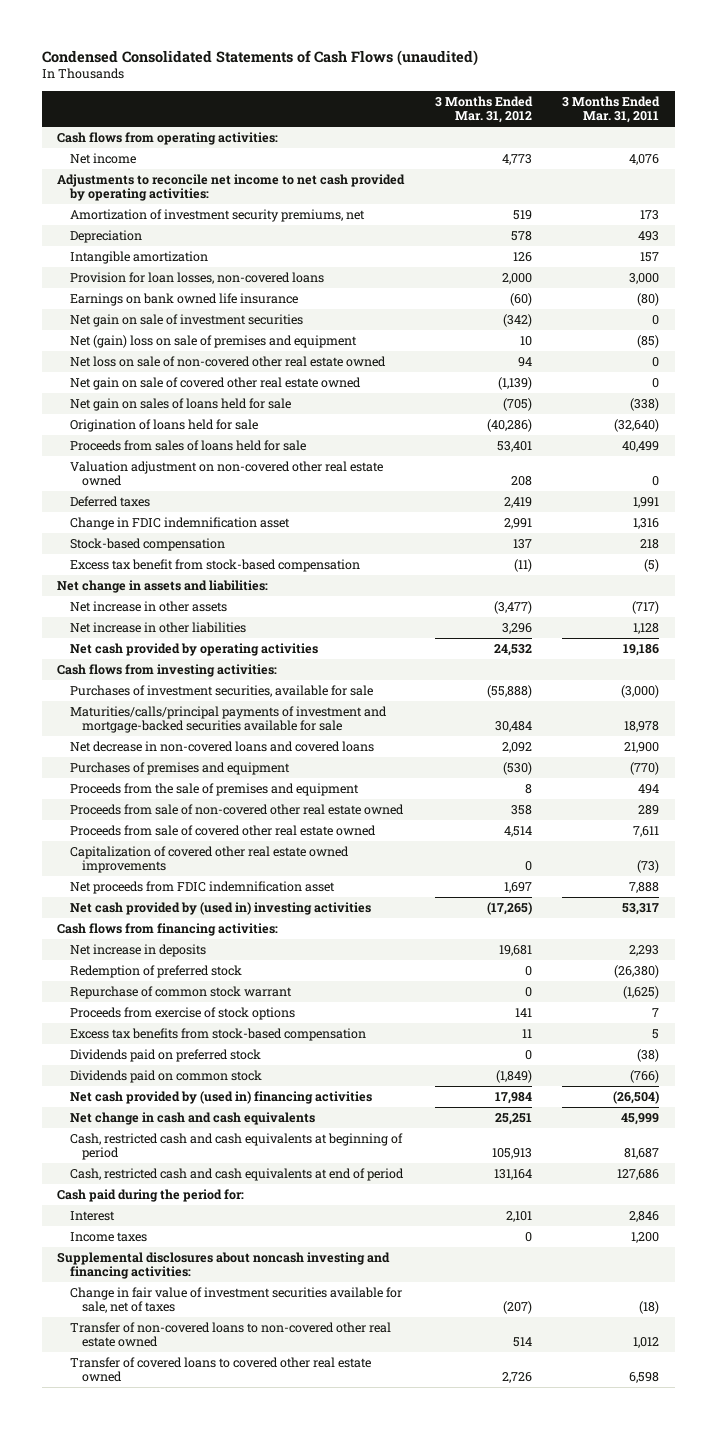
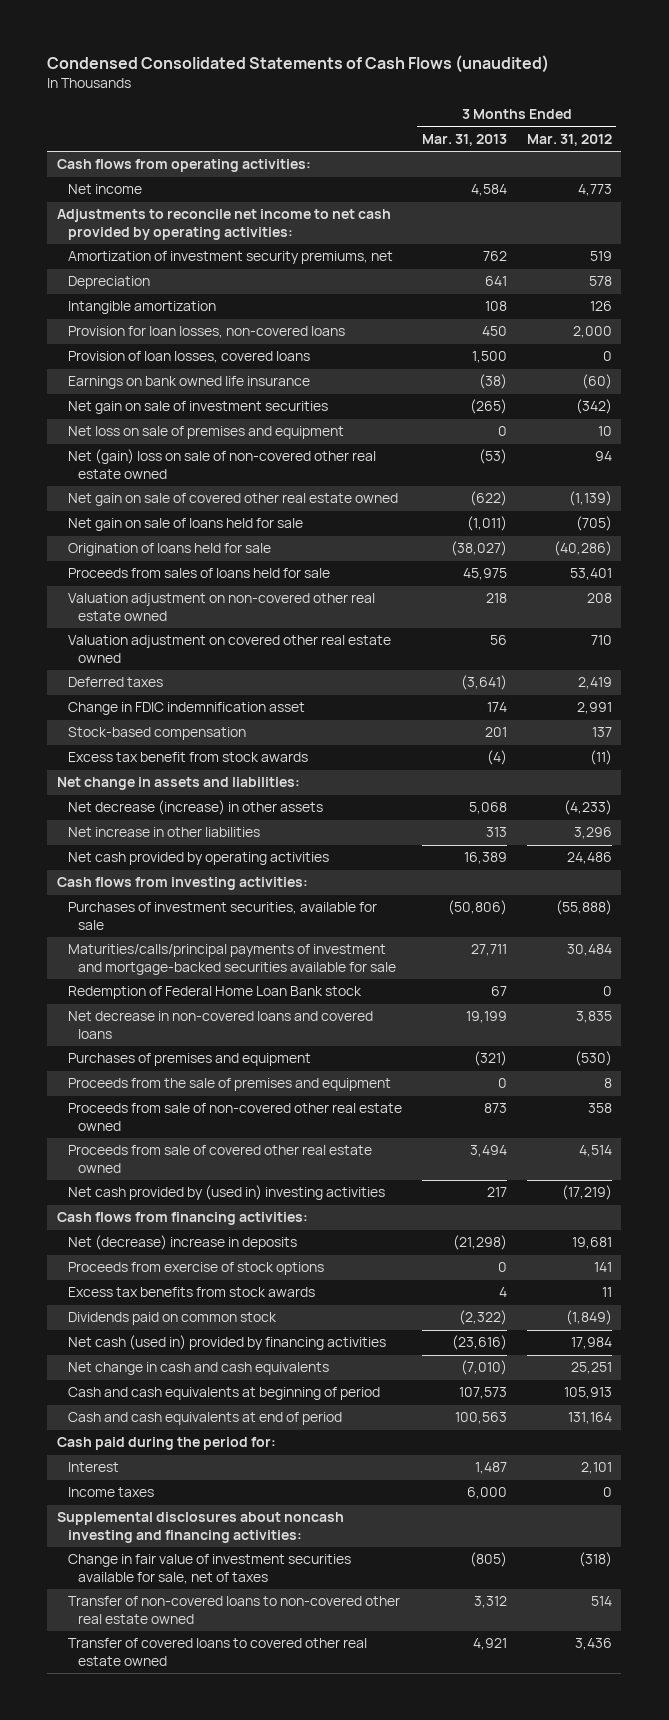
[562,95,661,124] 3 Months Ended Mar. 31, 2011 -> none
none -> [421,133,507,146] Mar. 31, 2013
none -> [67,351,310,364] Provision of loan losses, covered loans
[69,334,357,348] Net (gain) loss on sale of premises and equipment -> [67,426,344,440] Net loss on sale of premises and equipment
[69,355,386,367] Net loss on sale of non-covered other real estate owned -> [67,449,376,479] Net (gain) loss on sale of non-covered other real estate owned
[69,397,291,411] Net gain on sales of loans held for sale -> [67,518,303,532] Net gain on sale of loans held for sale
none -> [67,635,391,663] Valuation adjustment on covered other real estate owned
[69,558,360,572] Excess tax benefit from stock-based compensation -> [67,752,308,763] Excess tax benefit from stock awards
[69,600,227,612] Net increase in other assets -> [67,800,323,816] Net decrease (increase) in other assets
[493,600,532,614] (3,477) -> [563,800,612,816] (4,233)
[493,643,532,656] 24,532 -> [566,852,612,865] 24,486
none -> [67,986,362,1000] Redemption of Federal Home Loan Bank stock
[501,741,532,753] 2,092 -> [575,1011,612,1024] 3,835
[69,845,349,874] Capitalization of covered other real estate owned improvements -> none
[69,880,335,894] Net proceeds from FDIC indemnification asset -> none
[486,901,532,915] (17,265) -> [561,1185,612,1201] (17,219)
[69,964,242,978] Redemption of preferred stock -> none
[69,985,292,999] Repurchase of common stock warrant -> none
[69,943,206,957] Net increase in deposits -> [67,1235,297,1251] Net (decrease) increase in deposits
[69,1048,261,1062] Dividends paid on preferred stock -> none
[69,1027,366,1041] Excess tax benefits from stock-based compensation -> [67,1287,315,1298] Excess tax benefits from stock awards
[69,1090,372,1104] Net cash provided by (used in) financing activities -> [67,1335,386,1351] Net cash (used in) provided by financing activities
[69,1132,403,1161] Cash, restricted cash and cash equivalents at beginning of period -> [67,1387,380,1401] Cash and cash equivalents at beginning of period
[69,1167,404,1181] Cash, restricted cash and cash equivalents at end of period -> [67,1412,342,1426] Cash and cash equivalents at end of period
[502,1301,532,1315] (207) -> [578,1552,612,1568] (318)
[501,1372,532,1384] 2,726 -> [574,1638,612,1651] 3,436

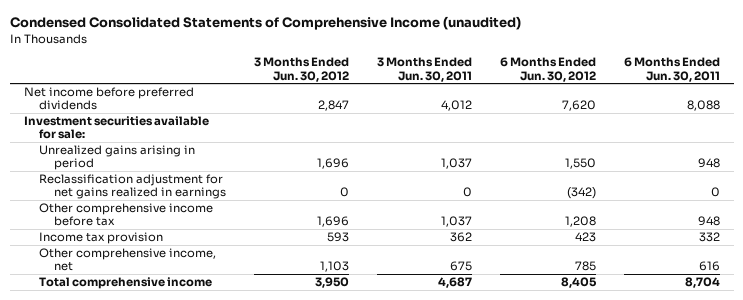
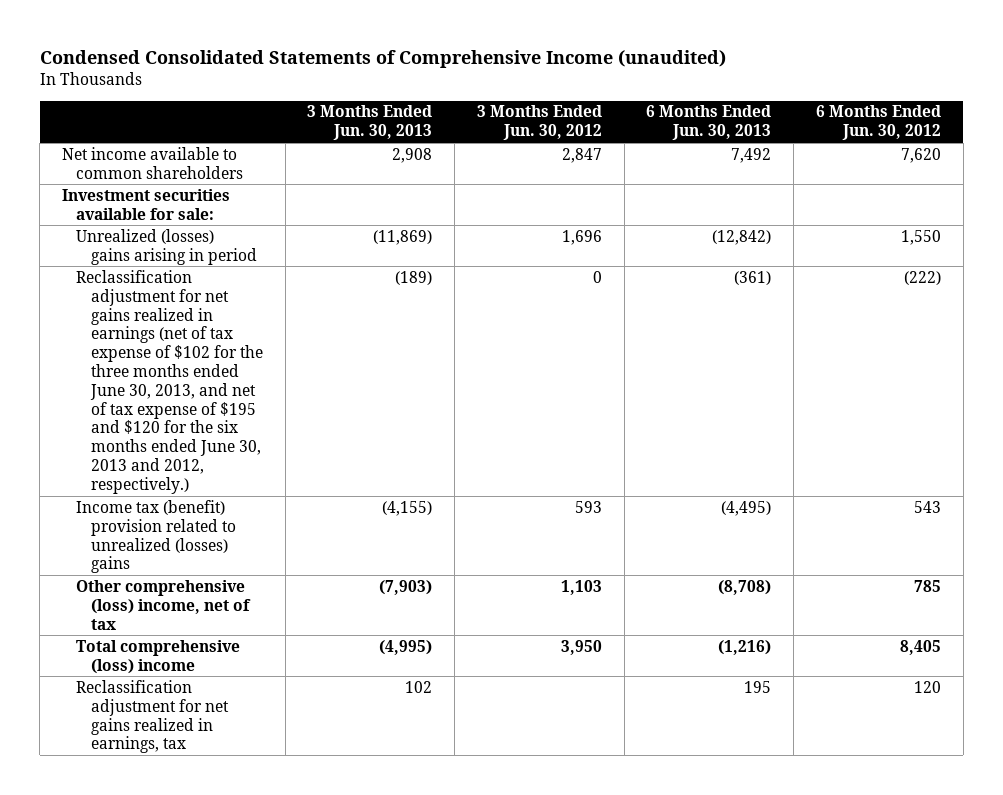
[376,57,472,82] 3 Months Ended Jun. 30, 2011 -> none
[623,57,720,82] 6 Months Ended Jun. 30, 2011 -> none
none -> [307,105,433,141] 3 Months Ended Jun. 30, 2013
none -> [646,105,772,141] 6 Months Ended Jun. 30, 2013
[23,87,194,111] Net income before preferred dividends -> [62,146,244,179] Net income available to common shareholders
[38,203,213,227] Other comprehensive income before tax -> none
[38,232,163,245] Income tax provision -> none
[38,145,195,171] Unrealized gains arising in period -> [76,228,257,265] Unrealized (losses) gains arising in period
[38,174,226,200] Reclassification adjustment for net gains realized in earnings -> [76,269,263,494] Reclassification adjustment for net gains realized in earnings (net of tax expense of $102 for the three months ended June 30, 2013, and net of tax expense of $195 and $120 for the six months ended June 30, 2013 and 2012, respectively.)
[566,187,596,200] (342) -> [903,270,941,285] (222)
none -> [76,499,236,574] Income tax (benefit) provision related to unrealized (losses) gains
[38,248,216,272] Other comprehensive income, net -> [76,579,251,630] Other comprehensive (loss) income, net of tax
[38,277,212,290] Total comprehensive income -> [76,639,241,674] Total comprehensive (loss) income
none -> [76,679,229,754] Reclassification adjustment for net gains realized in earnings, tax

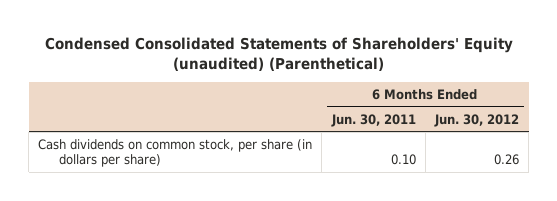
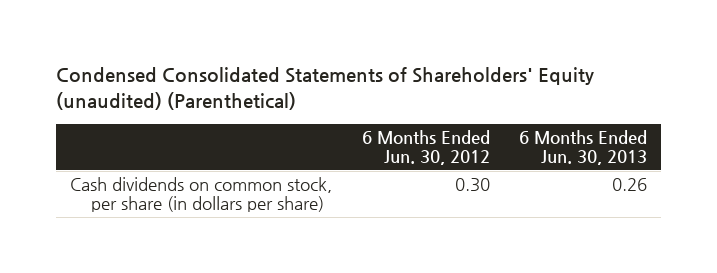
[330,113,416,127] Jun. 30, 2011 -> none
none -> [518,129,647,165] 6 Months Ended Jun. 30, 2013
[494,154,520,166] 0.26 -> [454,178,490,193] 0.30

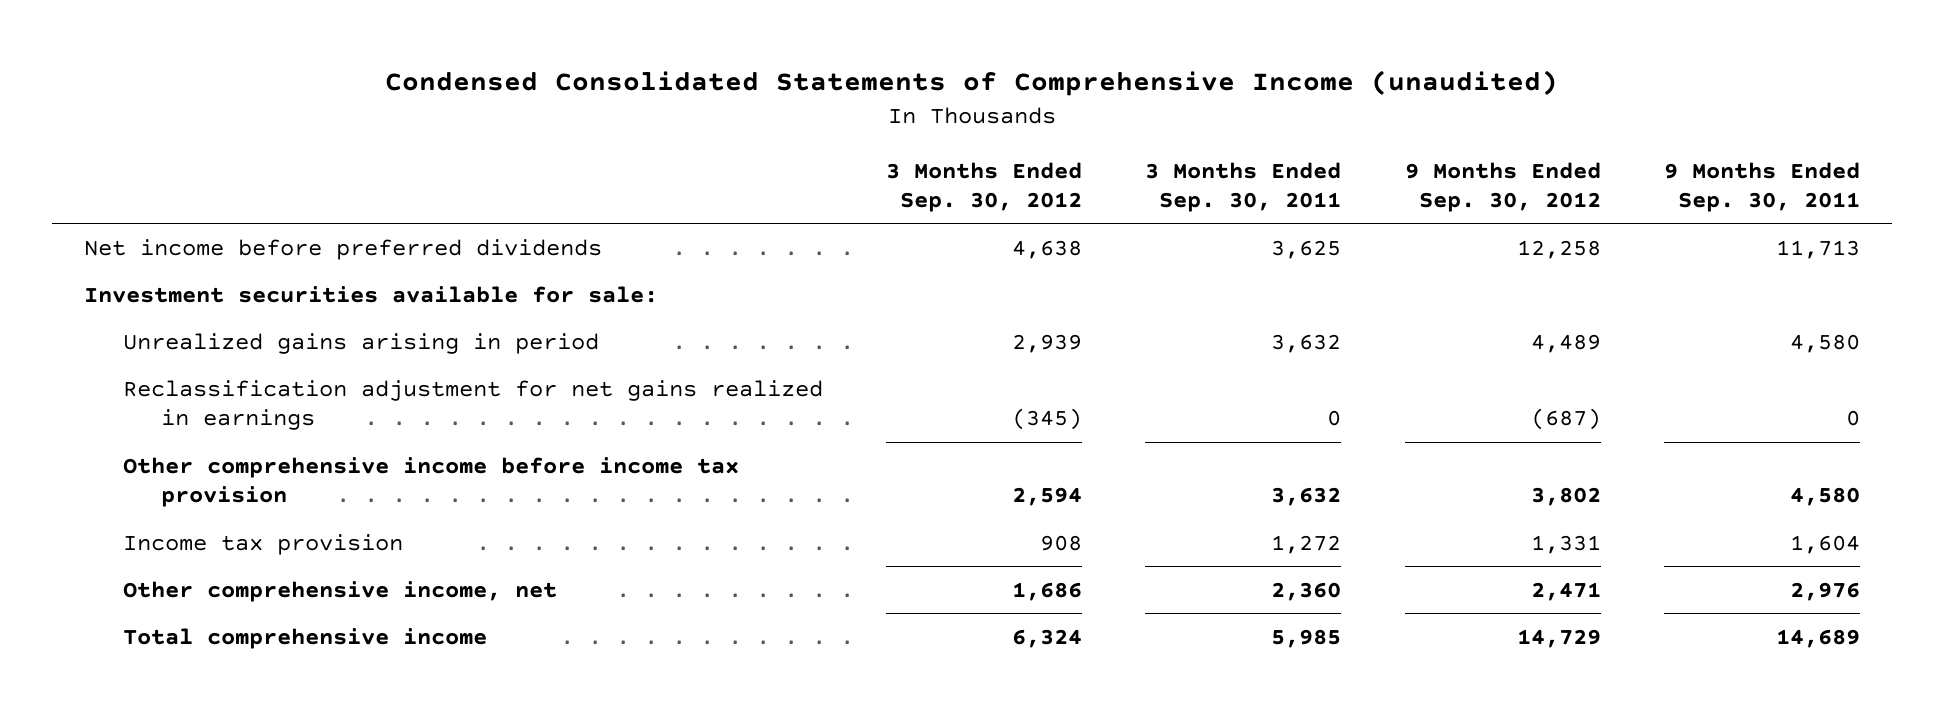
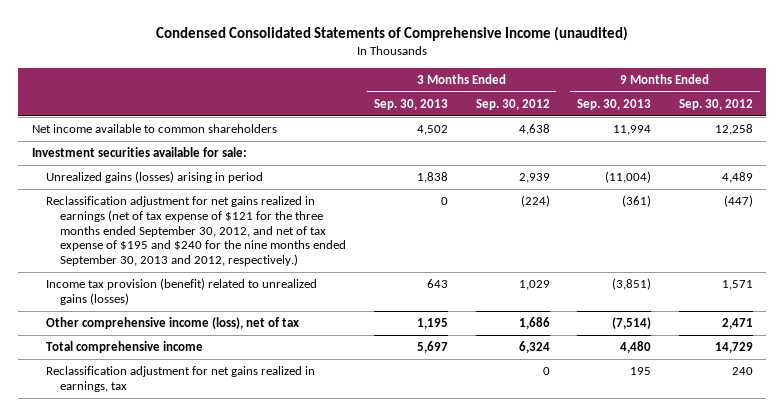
[1145,161,1342,212] 3 Months Ended Sep. 30, 2011 -> none
[1663,161,1860,212] 9 Months Ended Sep. 30, 2011 -> none
none -> [373,98,448,110] Sep. 30, 2013
none -> [577,98,652,110] Sep. 30, 2013
[83,238,602,260] Net income before preferred dividends -> [31,124,277,134] Net income available to common shareholders
[122,456,739,507] Other comprehensive income before income tax provision -> none
[122,533,403,555] Income tax provision -> none
[122,332,599,354] Unrealized gains arising in period -> [46,171,264,184] Unrealized gains (losses) arising in period
[122,379,823,430] Reclassification adjustment for net gains realized in earnings -> [46,196,347,267] Reclassification adjustment for net gains realized in earnings (net of tax expense of $121 for the three months ended September 30, 2012, and net of tax expense of $195 and $240 for the nine months ended September 30, 2013 and 2012, respectively.)
[1011,407,1082,430] (345) -> [520,195,550,208] (224)
[1530,407,1601,430] (687) -> [723,195,753,208] (447)
none -> [46,278,318,305] Income tax provision (benefit) related to unrealized gains (losses)
[122,580,557,602] Other comprehensive income, net -> [46,317,300,330] Other comprehensive income (loss), net of tax
none -> [46,366,316,392] Reclassification adjustment for net gains realized in earnings, tax

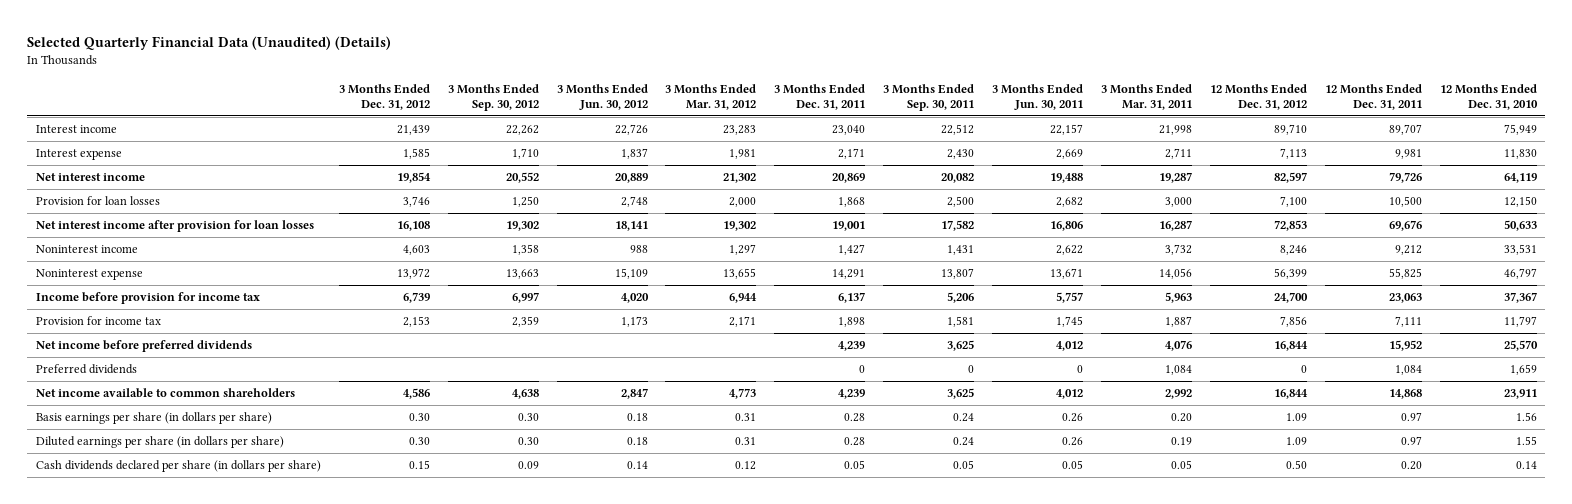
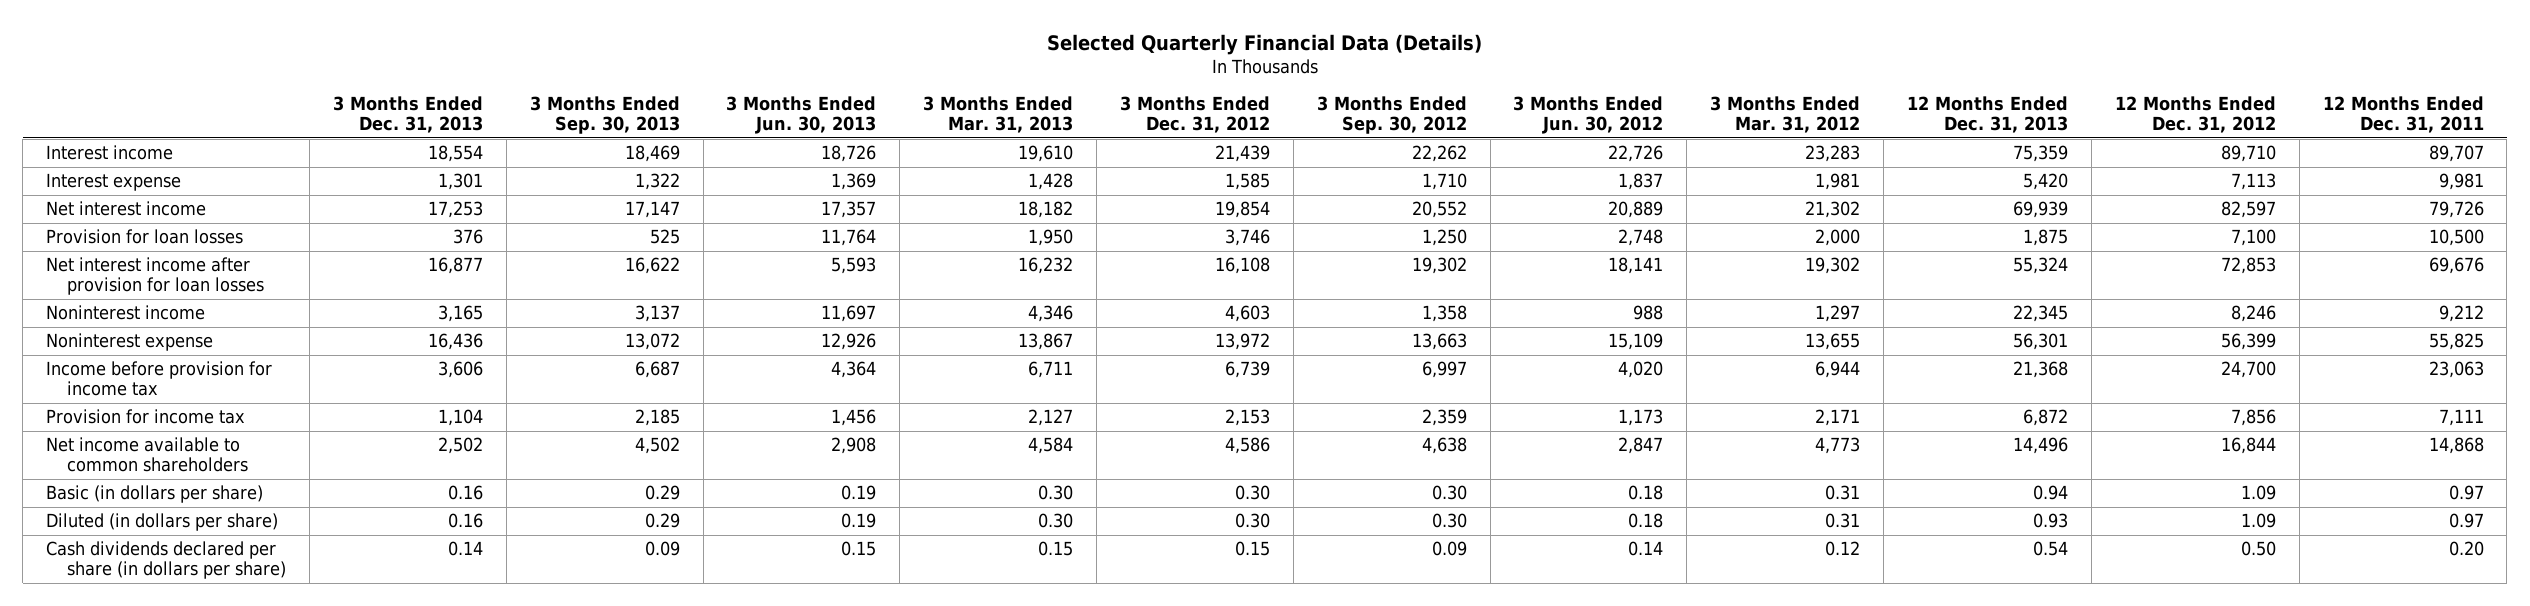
[26,35,391,50] Selected Quarterly Financial Data (Unaudited) (Details) -> [1046,33,1482,55] Selected Quarterly Financial Data (Details)
[774,83,866,110] 3 Months Ended Dec. 31, 2011 -> none
[883,83,975,111] 3 Months Ended Sep. 30, 2011 -> none
[992,83,1084,110] 3 Months Ended Jun. 30, 2011 -> none
[1100,83,1192,110] 3 Months Ended Mar. 31, 2011 -> none
[1439,83,1538,110] 12 Months Ended Dec. 31, 2010 -> none
none -> [332,96,483,134] 3 Months Ended Dec. 31, 2013
none -> [529,96,680,135] 3 Months Ended Sep. 30, 2013
none -> [726,96,877,135] 3 Months Ended Jun. 30, 2013
none -> [923,96,1074,134] 3 Months Ended Mar. 31, 2013
none -> [1907,96,2069,134] 12 Months Ended Dec. 31, 2013
[35,340,252,353] Net income before preferred dividends -> none
[35,364,137,375] Preferred dividends -> none
[35,412,272,425] Basis earnings per share (in dollars per share) -> [46,485,264,504] Basic (in dollars per share)
[35,436,284,449] Diluted earnings per share (in dollars per share) -> [46,513,279,532] Diluted (in dollars per share)

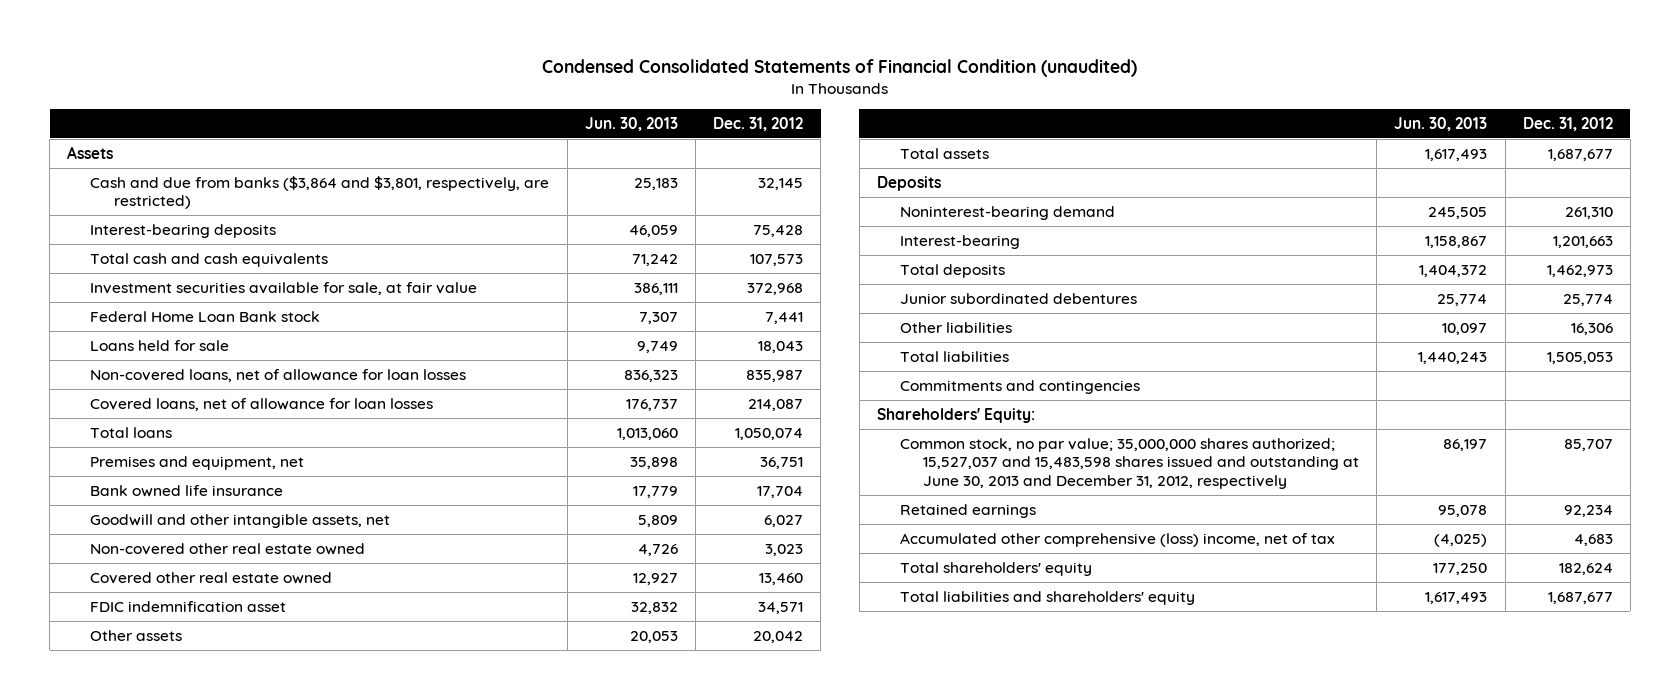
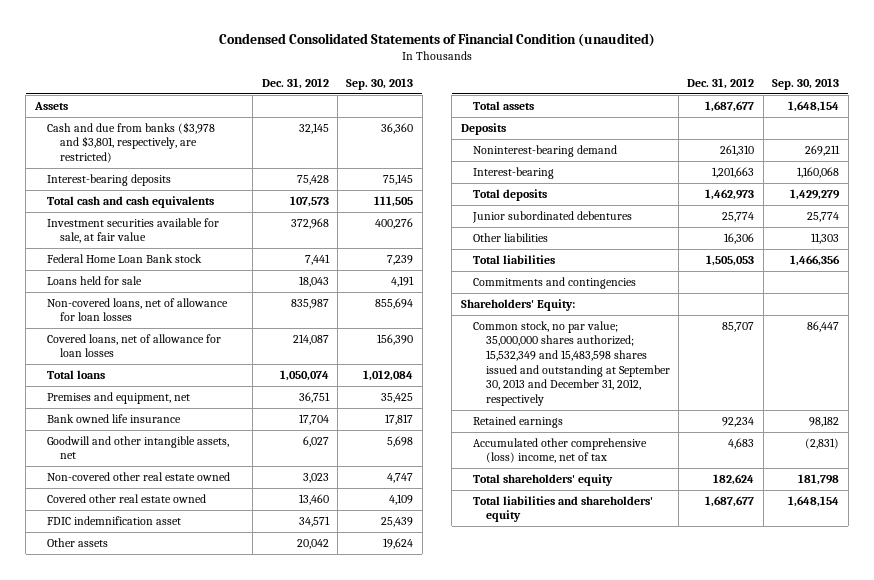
[584,117,678,132] Jun. 30, 2013 -> none
none -> [346,77,414,90] Sep. 30, 2013
[90,175,550,210] Cash and due from banks ($3,864 and $3,801, respectively, are restricted) -> [47,121,216,164] Cash and due from banks ($3,978 and $3,801, respectively, are restricted)
[899,437,1360,489] Common stock, no par value; 35,000,000 shares authorized; 15,527,037 and 15,483,598 shares issued and outstanding at June 30, 2013 and December 31, 2012, respectively -> [473,320,670,406] Common stock, no par value; 35,000,000 shares authorized; 15,532,349 and 15,483,598 shares issued and outstanding at September 30, 2013 and December 31, 2012, respectively

